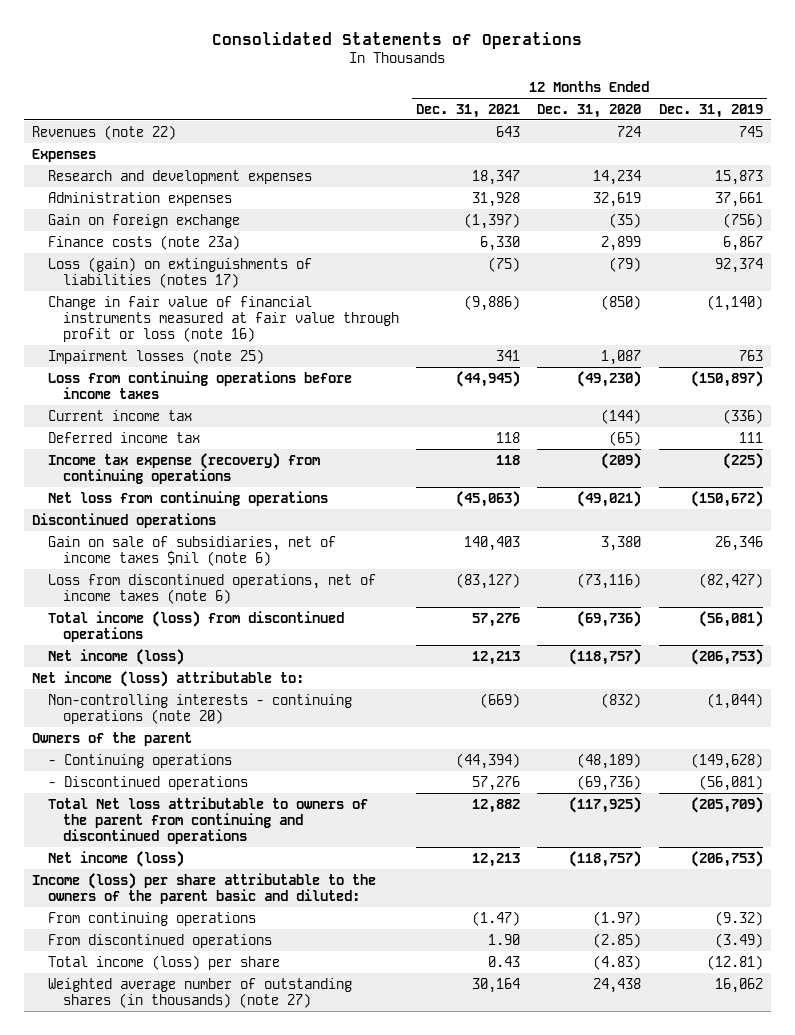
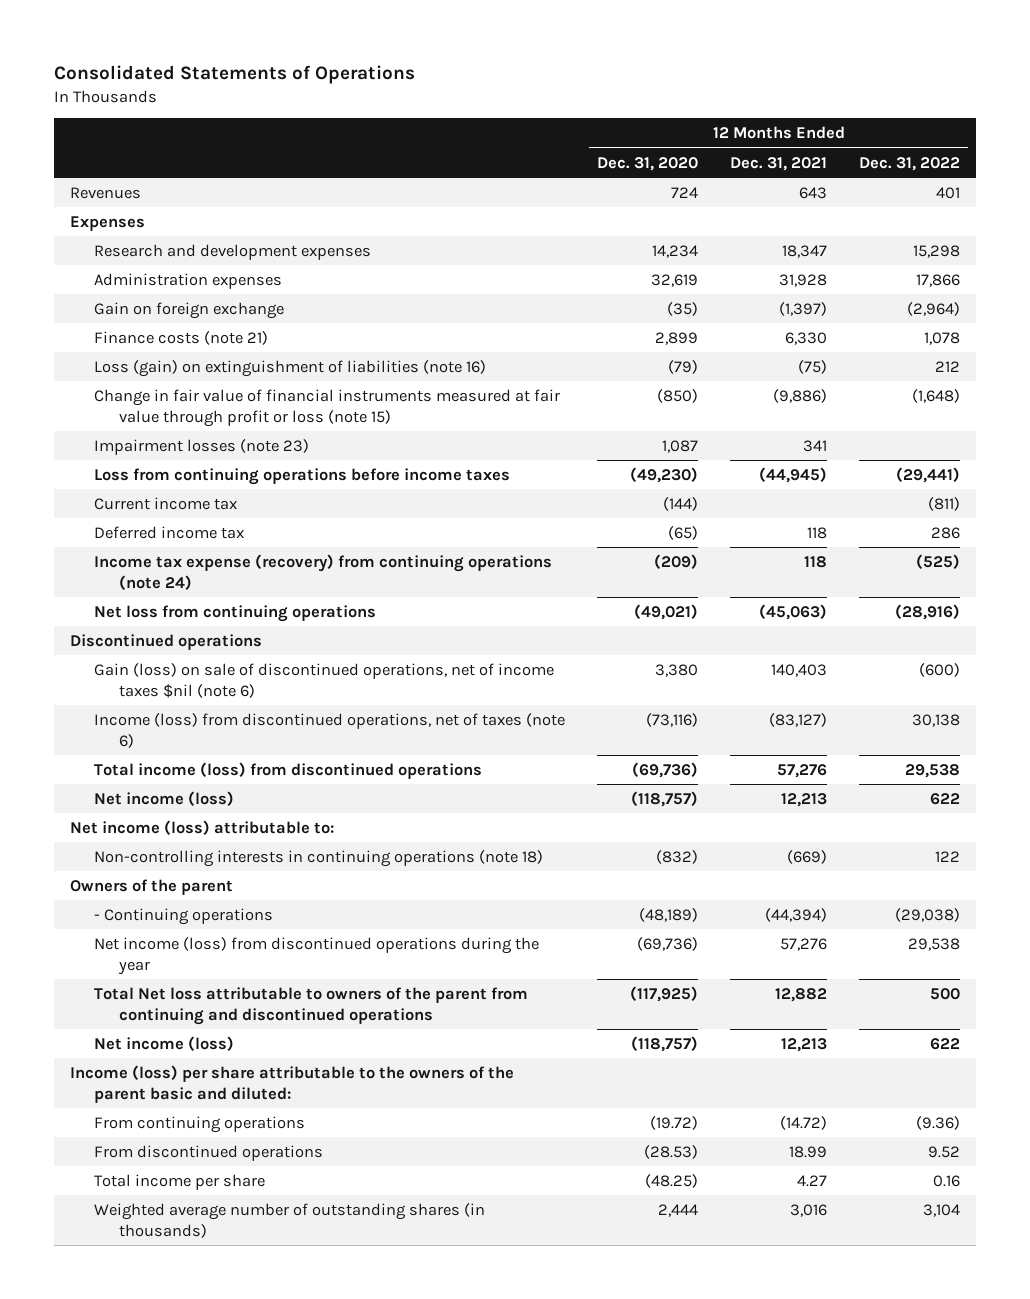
[658,103,763,118] Dec. 31, 2019 -> none
none -> [858,156,960,171] Dec. 31, 2022
[32,124,177,140] Revenues (note 22) -> [69,186,141,199] Revenues
[47,234,240,250] Finance costs (note 23a) -> [94,330,269,345] Finance costs (note 21)
[47,256,312,288] Loss (gain) on extinguishments of liabilities (notes 17) -> [94,359,487,377] Loss (gain) on extinguishment of liabilities (note 16)
[47,295,400,343] Change in fair value of financial instruments measured at fair value through profit or loss (note 16) -> [94,388,561,427] Change in fair value of financial instruments measured at fair value through profit or loss (note 15)
[47,348,264,364] Impairment losses (note 25) -> [94,438,310,455] Impairment losses (note 23)
[47,452,320,484] Income tax expense (recovery) from continuing operations -> [94,553,553,590] Income tax expense (recovery) from continuing operations (note 24)
[47,535,336,566] Gain on sale of subsidiaries, net of income taxes $nil (note 6) -> [94,662,555,698] Gain (loss) on sale of discontinued operations, net of income taxes $nil (note 6)
[47,573,376,604] Loss from discontinued operations, net of income taxes (note 6) -> [94,712,566,748] Income (loss) from discontinued operations, net of taxes (note 6)
[47,693,352,724] Non-controlling interests - continuing operations (note 20) -> [94,849,544,867] Non-controlling interests in continuing operations (note 18)
[47,775,248,790] - Discontinued operations -> [94,936,540,975] Net income (loss) from discontinued operations during the year
[472,910,521,926] (1.47) -> [780,1115,828,1130] (14.72)
[593,910,642,926] (1.97) -> [650,1115,699,1130] (19.72)
[488,933,521,945] 1.90 -> [789,1145,828,1158] 18.99
[593,932,642,948] (2.85) -> [644,1144,699,1159] (28.53)
[47,954,280,970] Total income (loss) per share -> [94,1173,266,1190] Total income per share
[488,955,521,967] 0.43 -> [797,1174,828,1187] 4.27
[593,954,642,970] (4.83) -> [645,1173,699,1188] (48.25)
[47,977,352,1008] Weighted average number of outstanding shares (in thousands) (note 27) -> [94,1202,486,1238] Weighted average number of outstanding shares (in thousands)
[472,977,521,993] 30,164 -> [790,1203,828,1217] 3,016
[593,977,642,993] 24,438 -> [658,1203,699,1217] 2,444

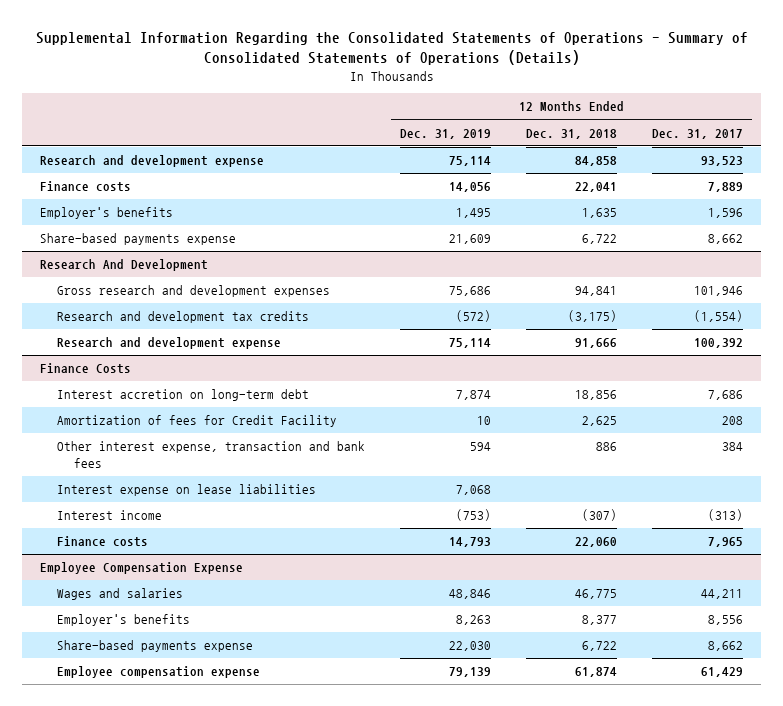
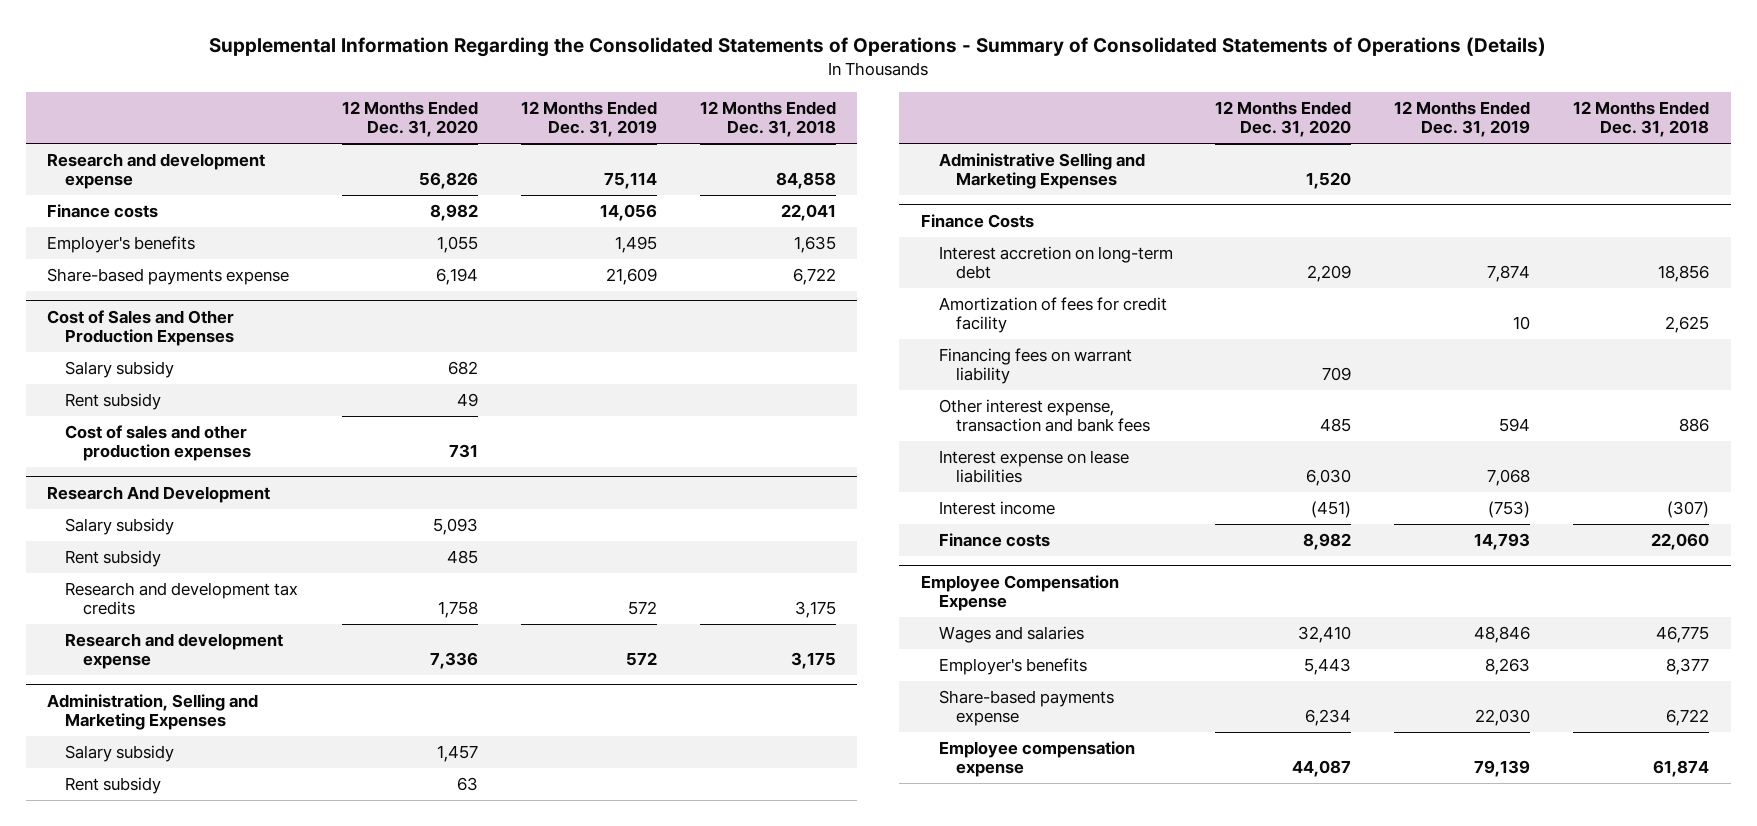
[652,128,744,139] Dec. 31, 2017 -> none
none -> [342,100,479,138] 12 Months Ended Dec. 31, 2020
none -> [47,309,235,347] Cost of Sales and Other Production Expenses
none -> [65,360,175,378] Salary subsidy
none -> [65,392,162,410] Rent subsidy
none -> [65,424,252,462] Cost of sales and other production expenses
[57,285,331,298] Gross research and development expenses -> none
none -> [65,517,175,535] Salary subsidy
none -> [65,549,162,567] Rent subsidy
[456,310,492,323] (572) -> [627,601,657,616] 572
[568,310,618,323] (3,175) -> [794,601,836,619] 3,175
[449,338,492,349] 75,114 -> [625,652,657,667] 572
[575,338,618,349] 91,666 -> [790,652,836,670] 3,175
none -> [47,693,259,731] Administration, Selling and Marketing Expenses
none -> [65,744,175,762] Salary subsidy
none -> [65,776,162,794] Rent subsidy
none -> [938,152,1145,190] Administrative Selling and Marketing Expenses
[57,415,338,428] Amortization of fees for Credit Facility -> [938,296,1167,334] Amortization of fees for credit facility
none -> [938,347,1132,385] Financing fees on warrant liability

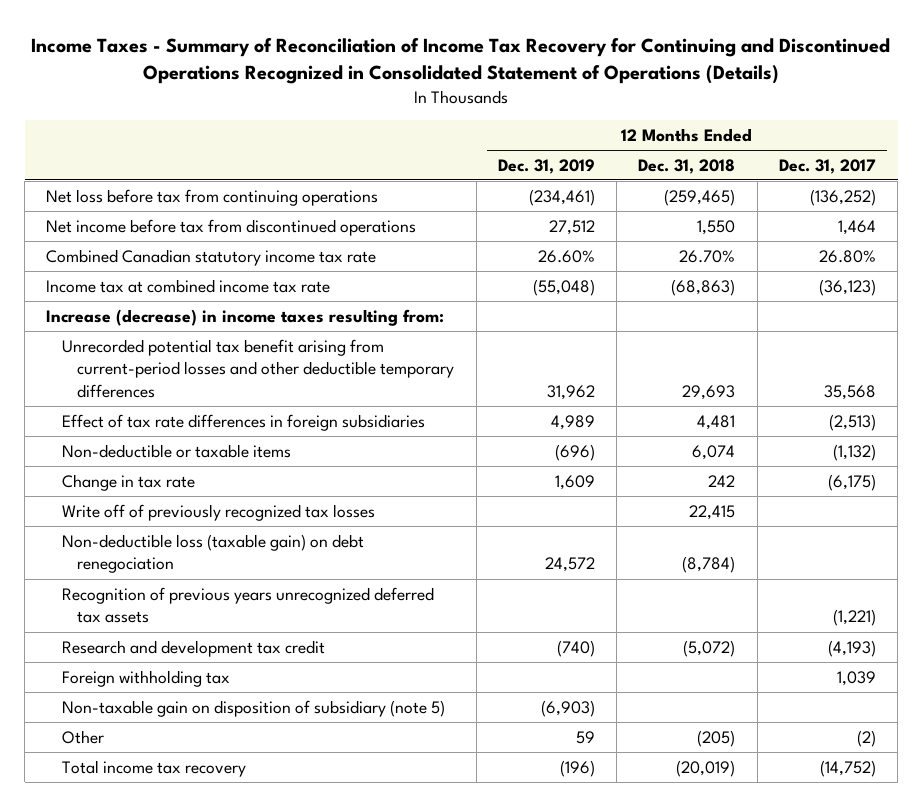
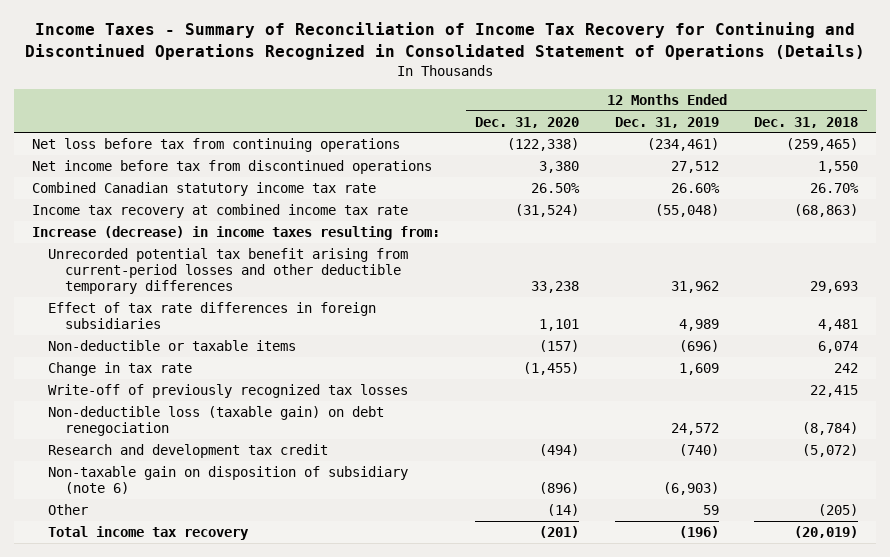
[779,158,877,174] Dec. 31, 2017 -> none
none -> [475,116,580,128] Dec. 31, 2020
[46,278,331,293] Income tax at combined income tax rate -> [31,203,408,218] Income tax recovery at combined income tax rate
[61,503,375,521] Write off of previously recognized tax losses -> [48,383,409,398] Write-off of previously recognized tax losses
[61,586,434,624] Recognition of previous years unrecognized deferred tax assets -> none
[61,669,230,687] Foreign withholding tax -> none
[61,699,445,717] Non-taxable gain on disposition of subsidiary (note 5) -> [48,465,409,495] Non-taxable gain on disposition of subsidiary (note 6)

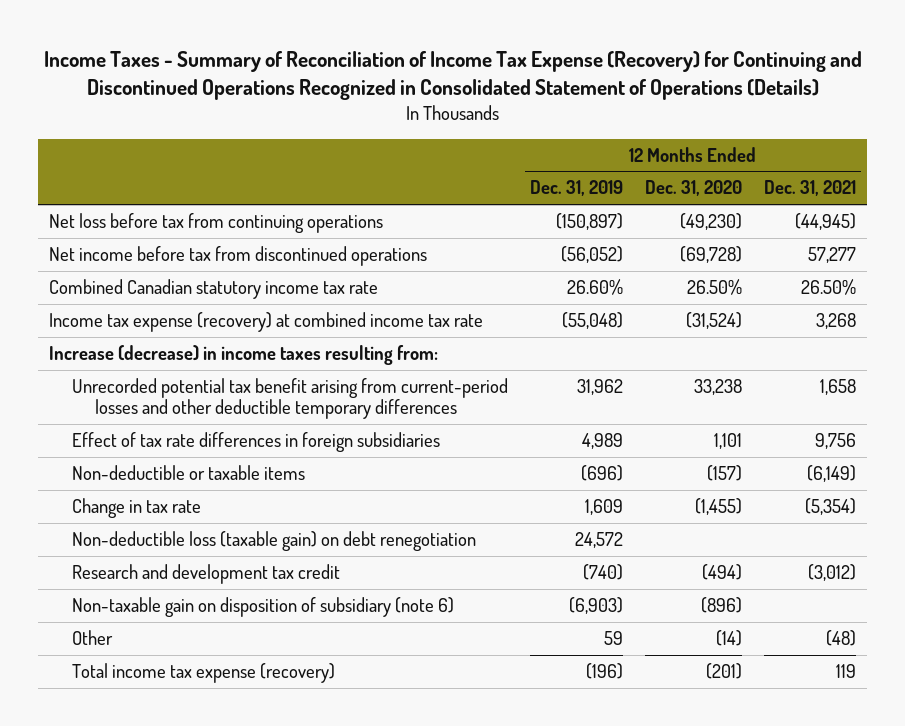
[25,22,866,60] Income Taxes - Summary of Reconciliation of Income Tax Recovery for Continuing and Discontinued Operations Recognized in Consolidated Statement of Operations (Details) -> [43,50,862,101] Income Taxes - Summary of Reconciliation of Income Tax Expense (Recovery) for Continuing and Discontinued Operations Recognized in Consolidated Statement of Operations (Details)
[754,116,859,128] Dec. 31, 2018 -> none
none -> [763,180,856,197] Dec. 31, 2021
[507,137,580,151] (122,338) -> [680,213,743,231] (49,230)
[646,137,719,151] (234,461) -> [556,213,624,231] (150,897)
[539,160,580,173] 3,380 -> [680,246,743,264] (69,728)
[670,160,719,173] 27,512 -> [561,246,624,264] (56,052)
[31,203,408,218] Income tax recovery at combined income tax rate -> [49,312,484,333] Income tax expense (recovery) at combined income tax rate
[48,383,409,398] Write-off of previously recognized tax losses -> none
[48,405,385,437] Non-deductible loss (taxable gain) on debt renegociation -> [72,531,477,552] Non-deductible loss (taxable gain) on debt renegotiation
[48,525,250,540] Total income tax recovery -> [72,663,336,684] Total income tax expense (recovery)

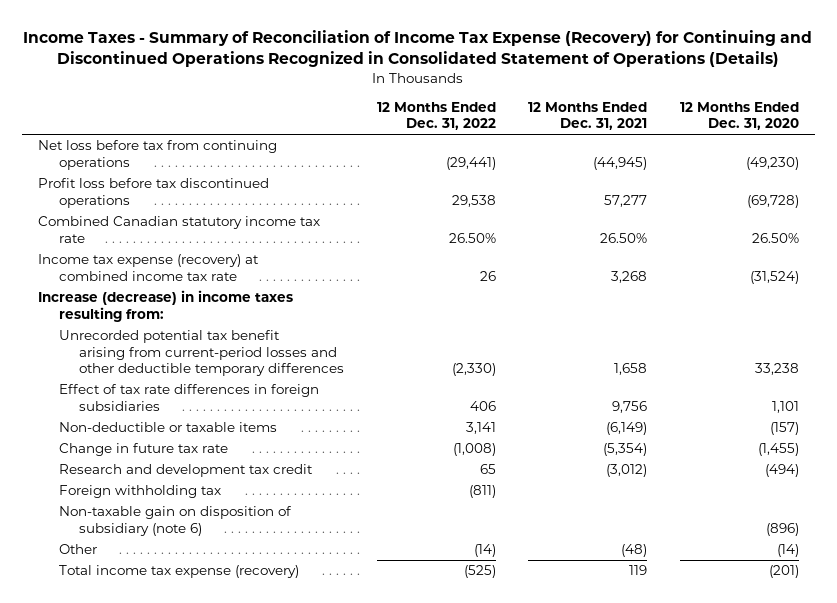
[530,180,624,197] Dec. 31, 2019 -> none
none -> [376,101,496,131] 12 Months Ended Dec. 31, 2022
[49,246,428,267] Net income before tax from discontinued operations -> [38,178,270,208] Profit loss before tax discontinued operations
[72,531,477,552] Non-deductible loss (taxable gain) on debt renegotiation -> none
[72,498,202,519] Change in tax rate -> [58,443,228,457] Change in future tax rate
none -> [58,485,221,499] Foreign withholding tax

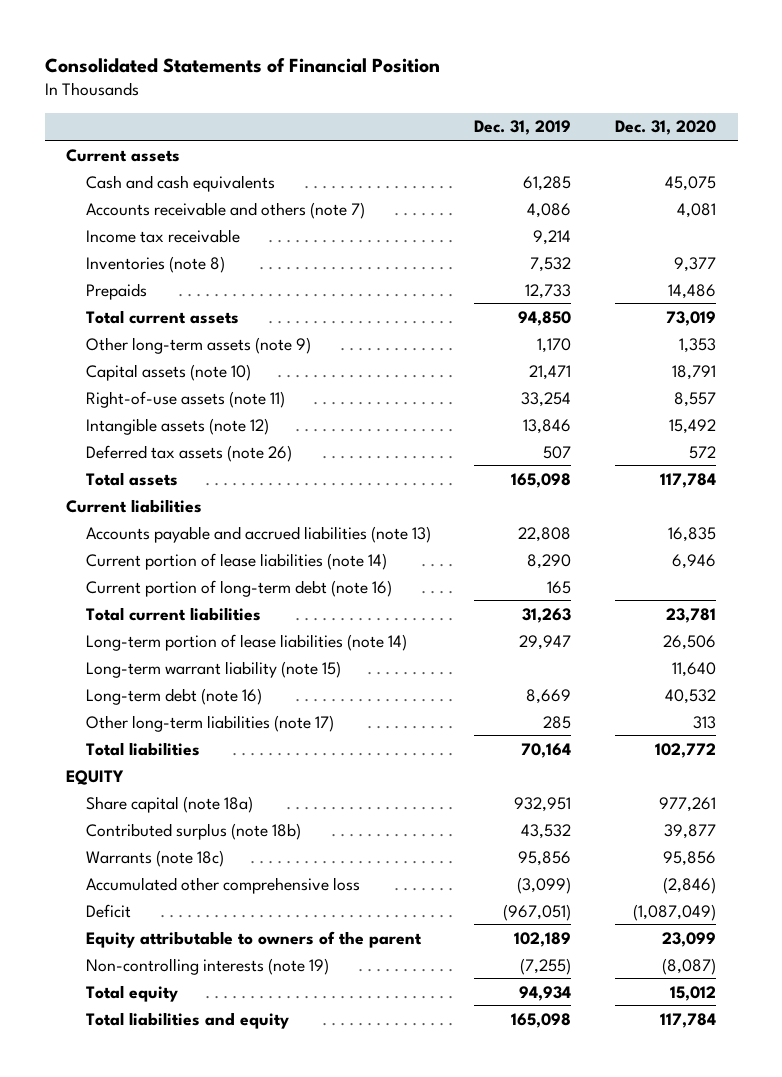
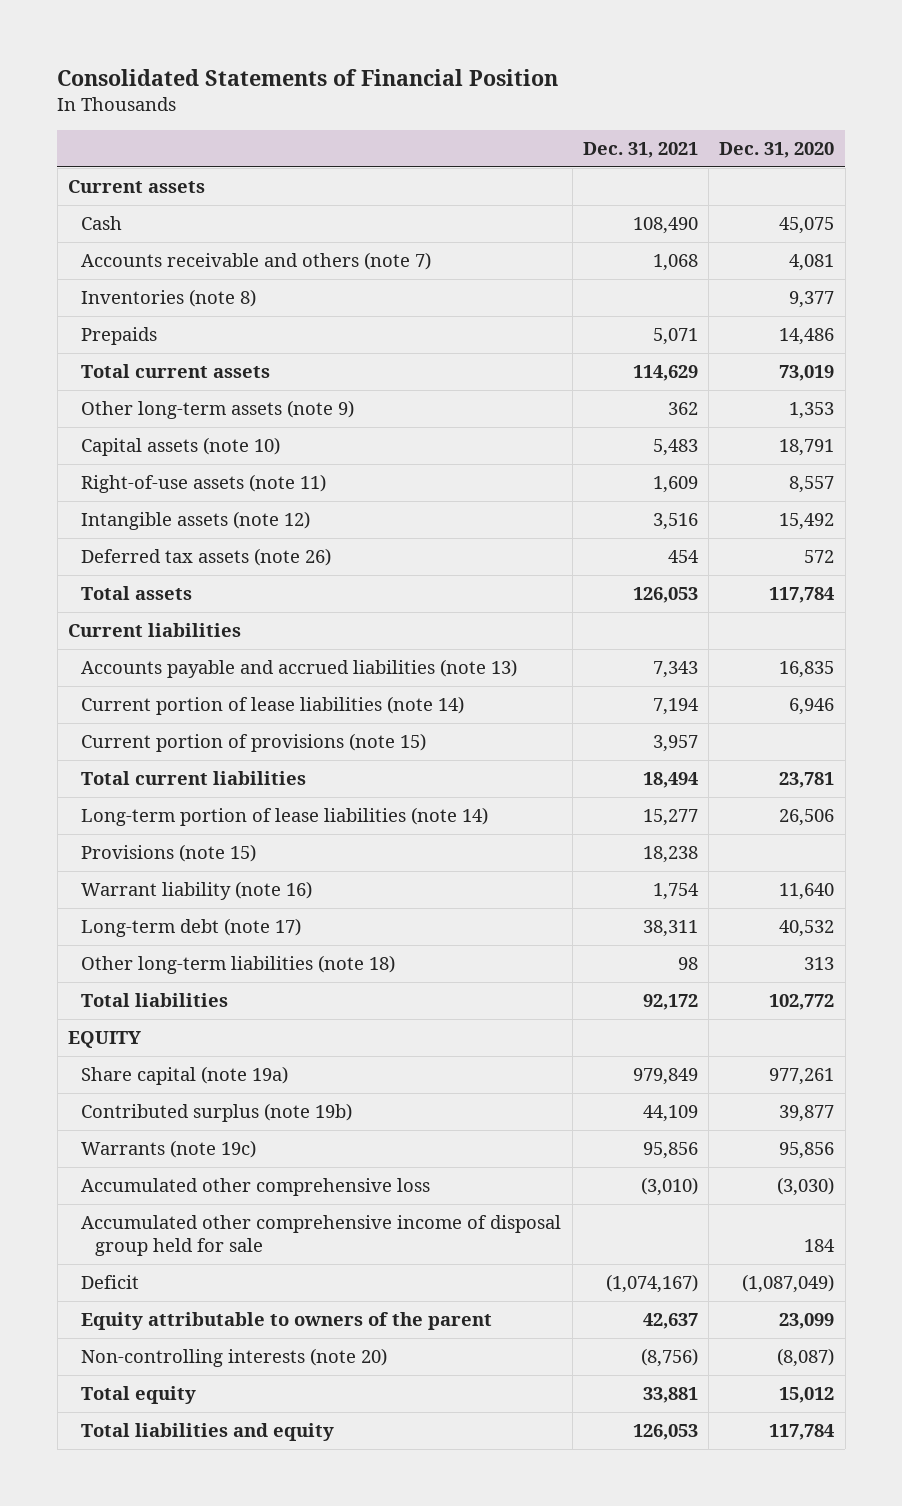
[474,120,572,136] Dec. 31, 2019 -> none
none -> [582,141,698,158] Dec. 31, 2021
[85,174,275,192] Cash and cash equivalents -> [81,216,123,231] Cash
[85,228,240,243] Income tax receivable -> none
[85,579,392,597] Current portion of long-term debt (note 16) -> none
none -> [81,733,427,753] Current portion of provisions (note 15)
none -> [81,844,257,863] Provisions (note 15)
[85,660,341,678] Long-term warrant liability (note 15) -> [81,881,313,901] Warrant liability (note 16)
[85,687,262,705] Long-term debt (note 16) -> [81,918,302,938] Long-term debt (note 17)
[85,714,334,732] Other long-term liabilities (note 17) -> [81,955,396,975] Other long-term liabilities (note 18)
[85,795,253,813] Share capital (note 18a) -> [81,1066,289,1086] Share capital (note 19a)
[85,822,301,840] Contributed surplus (note 18b) -> [81,1103,353,1123] Contributed surplus (note 19b)
[85,849,224,867] Warrants (note 18c) -> [81,1140,257,1159] Warrants (note 19c)
[662,876,716,894] (2,846) -> [777,1177,835,1197] (3,030)
none -> [81,1215,562,1257] Accumulated other comprehensive income of disposal group held for sale
[85,957,329,975] Non-controlling interests (note 19) -> [81,1348,388,1368] Non-controlling interests (note 20)

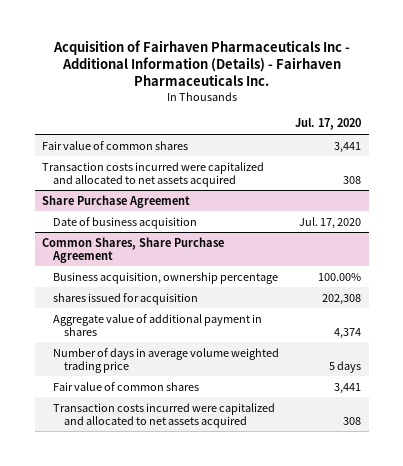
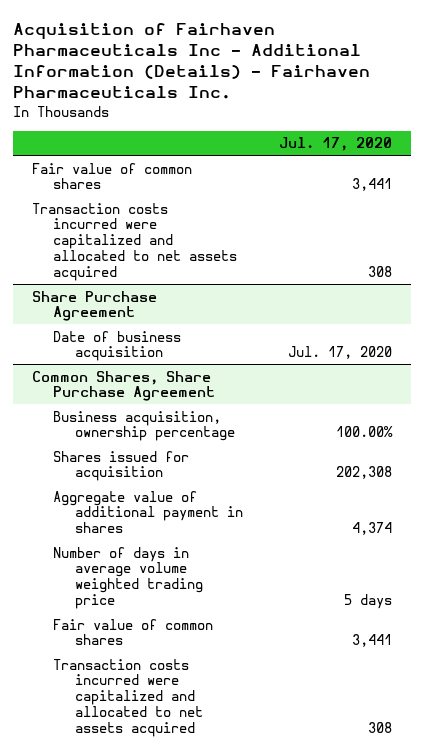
[53,292,199,305] shares issued for acquisition -> [53,450,190,482] Shares issued for acquisition

